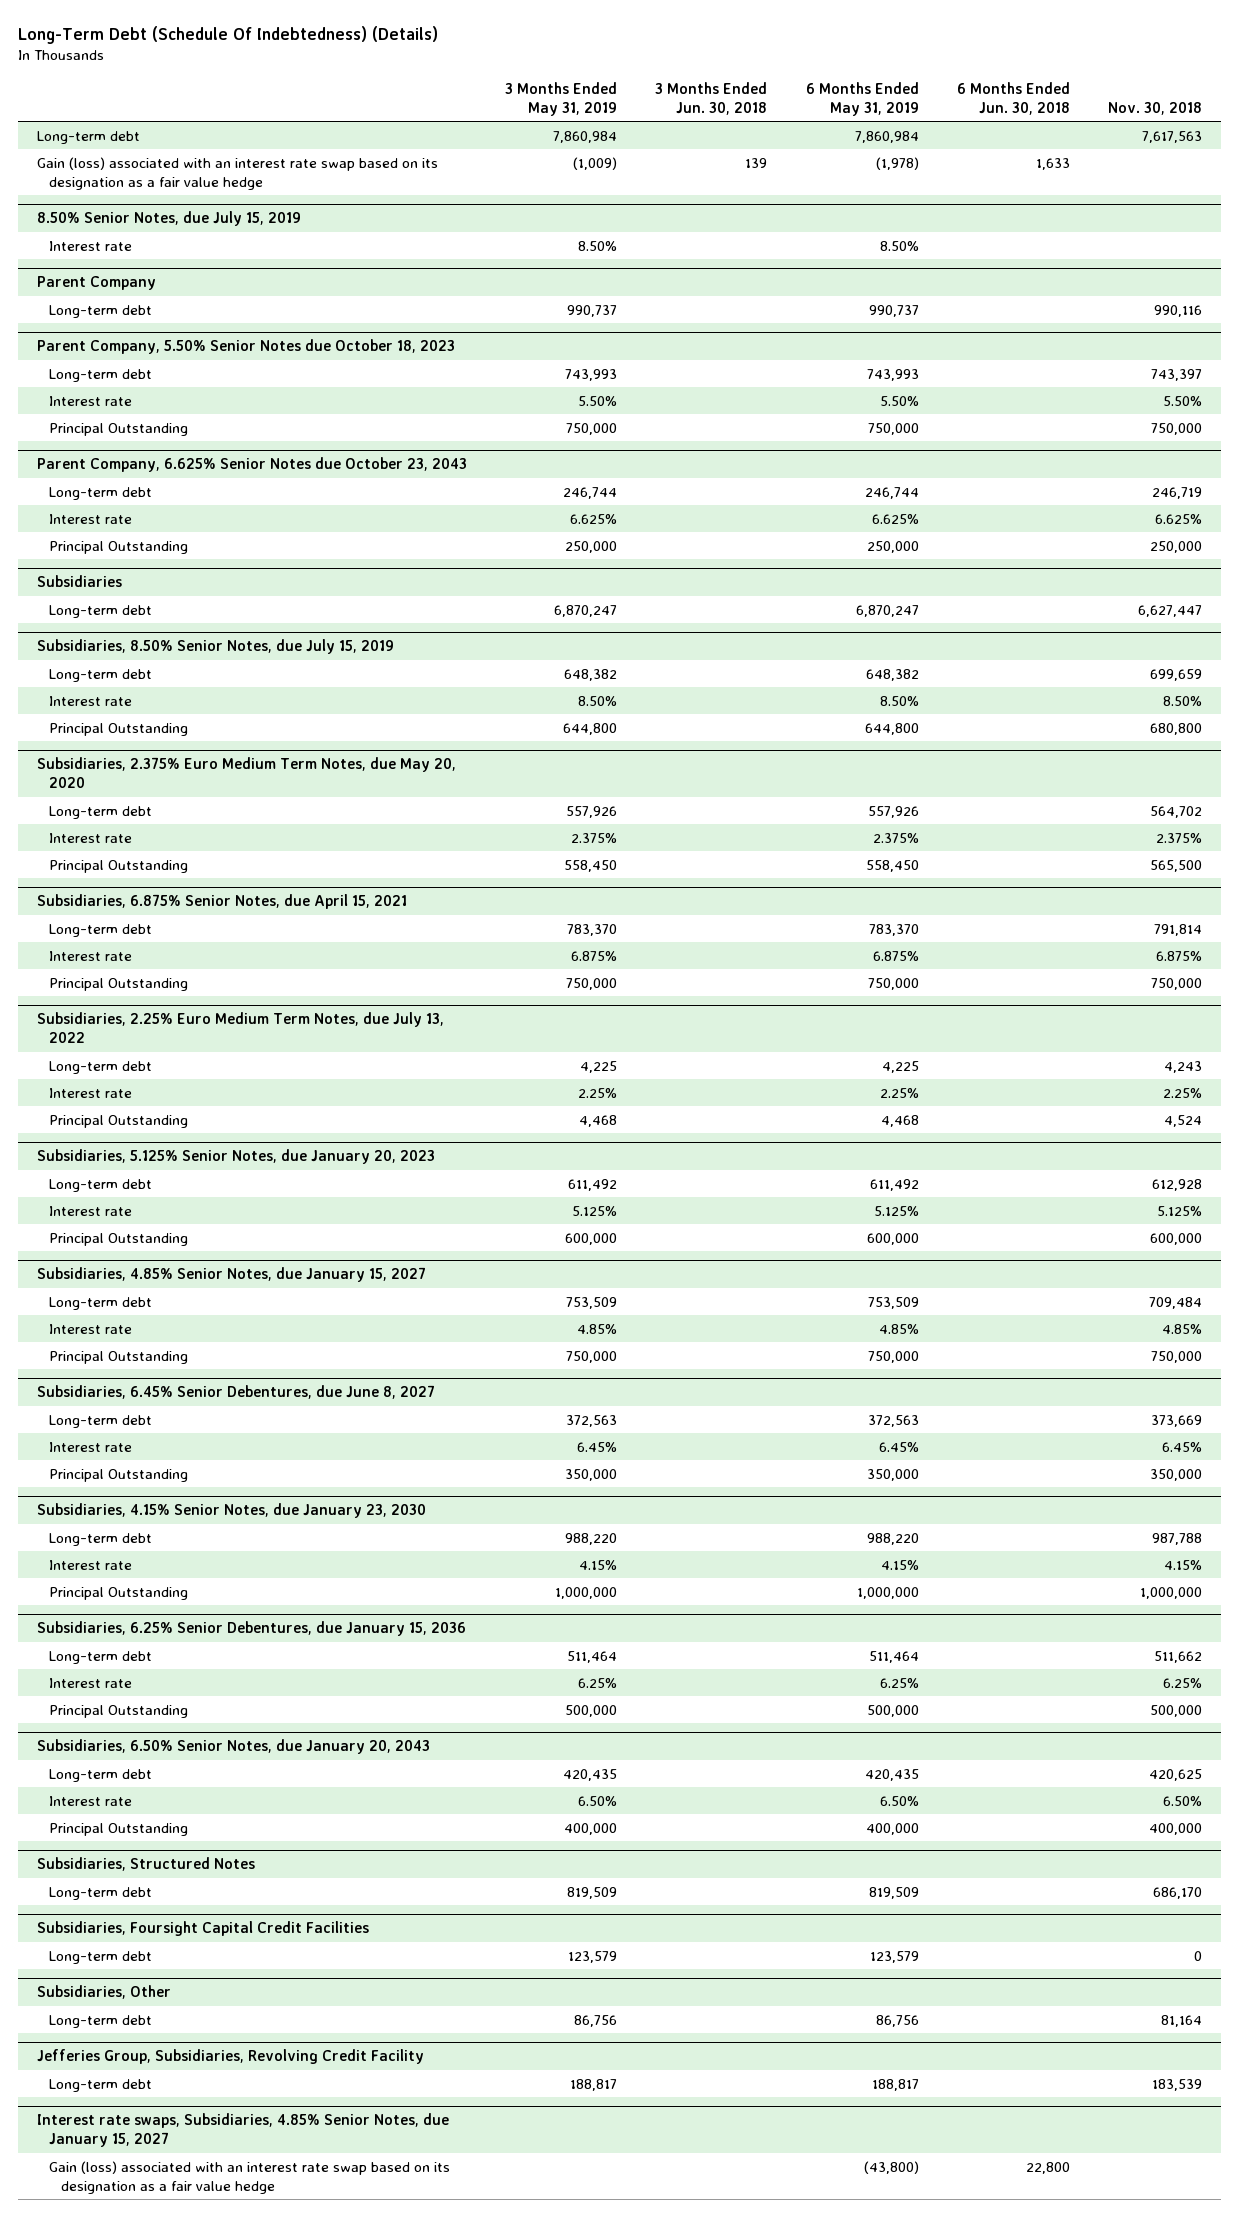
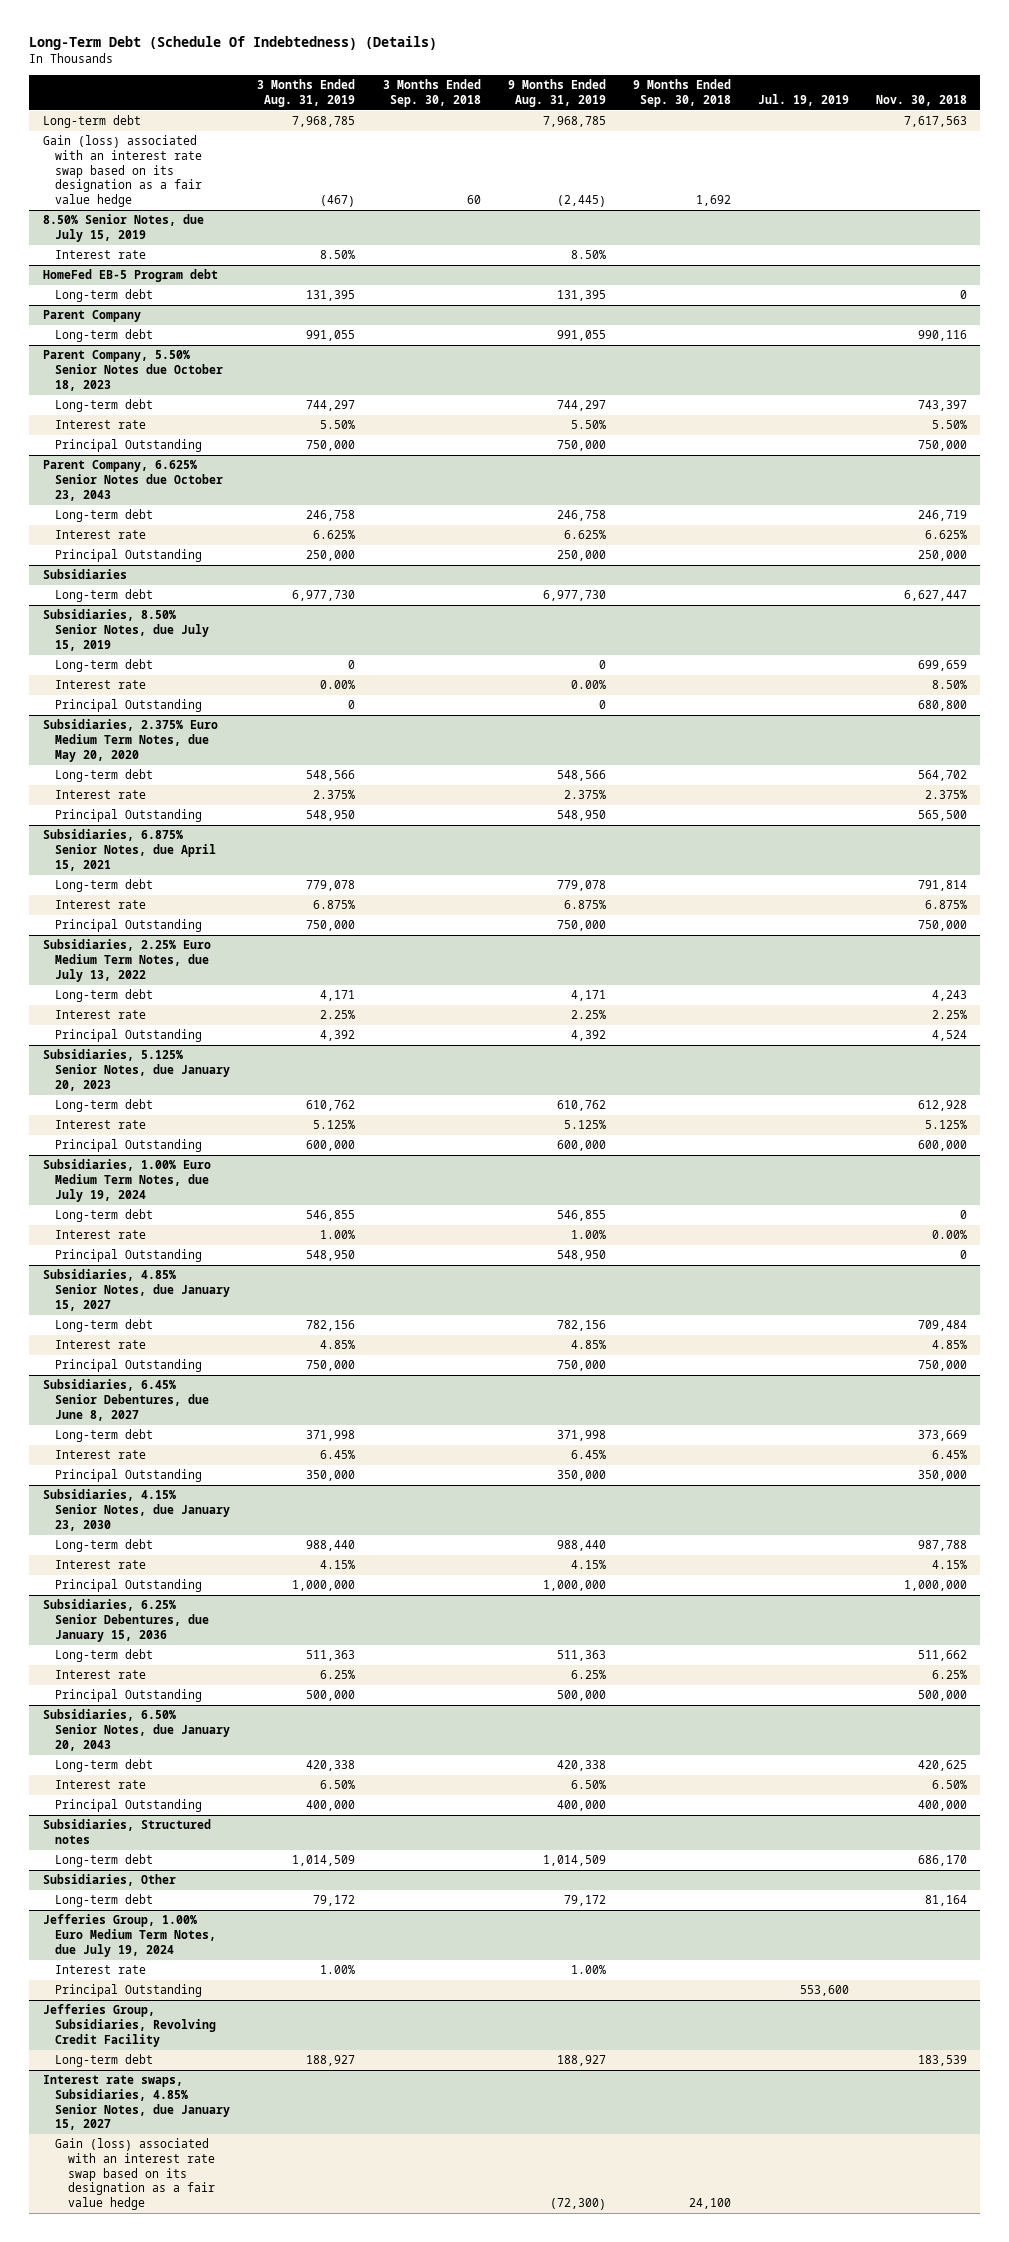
[504,81,617,116] 3 Months Ended May 31, 2019 -> none
[655,81,768,115] 3 Months Ended Jun. 30, 2018 -> none
[805,81,919,116] 6 Months Ended May 31, 2019 -> none
[956,81,1070,115] 6 Months Ended Jun. 30, 2018 -> none
none -> [257,79,356,107] 3 Months Ended Aug. 31, 2019
none -> [382,79,481,107] 3 Months Ended Sep. 30, 2018
none -> [507,79,606,107] 9 Months Ended Aug. 31, 2019
none -> [632,79,731,107] 9 Months Ended Sep. 30, 2018
none -> [757,93,849,106] Jul. 19, 2019
none -> [42,269,218,283] HomeFed EB-5 Program debt
none -> [55,289,154,303] Long-term debt
none -> [42,1159,211,1202] Subsidiaries, 1.00% Euro Medium Term Notes, due July 19, 2024
none -> [55,1209,154,1223] Long-term debt
none -> [55,1230,147,1240] Interest rate
none -> [55,1249,203,1263] Principal Outstanding
[36,1857,255,1872] Subsidiaries, Structured Notes -> [42,1819,211,1845] Subsidiaries, Structured notes
[36,1921,369,1937] Subsidiaries, Foursight Capital Credit Facilities -> none
[48,1950,152,1964] Long-term debt -> none
none -> [42,1914,217,1957] Jefferies Group, 1.00% Euro Medium Term Notes, due July 19, 2024
none -> [55,1965,147,1975] Interest rate
none -> [55,1984,203,1998] Principal Outstanding

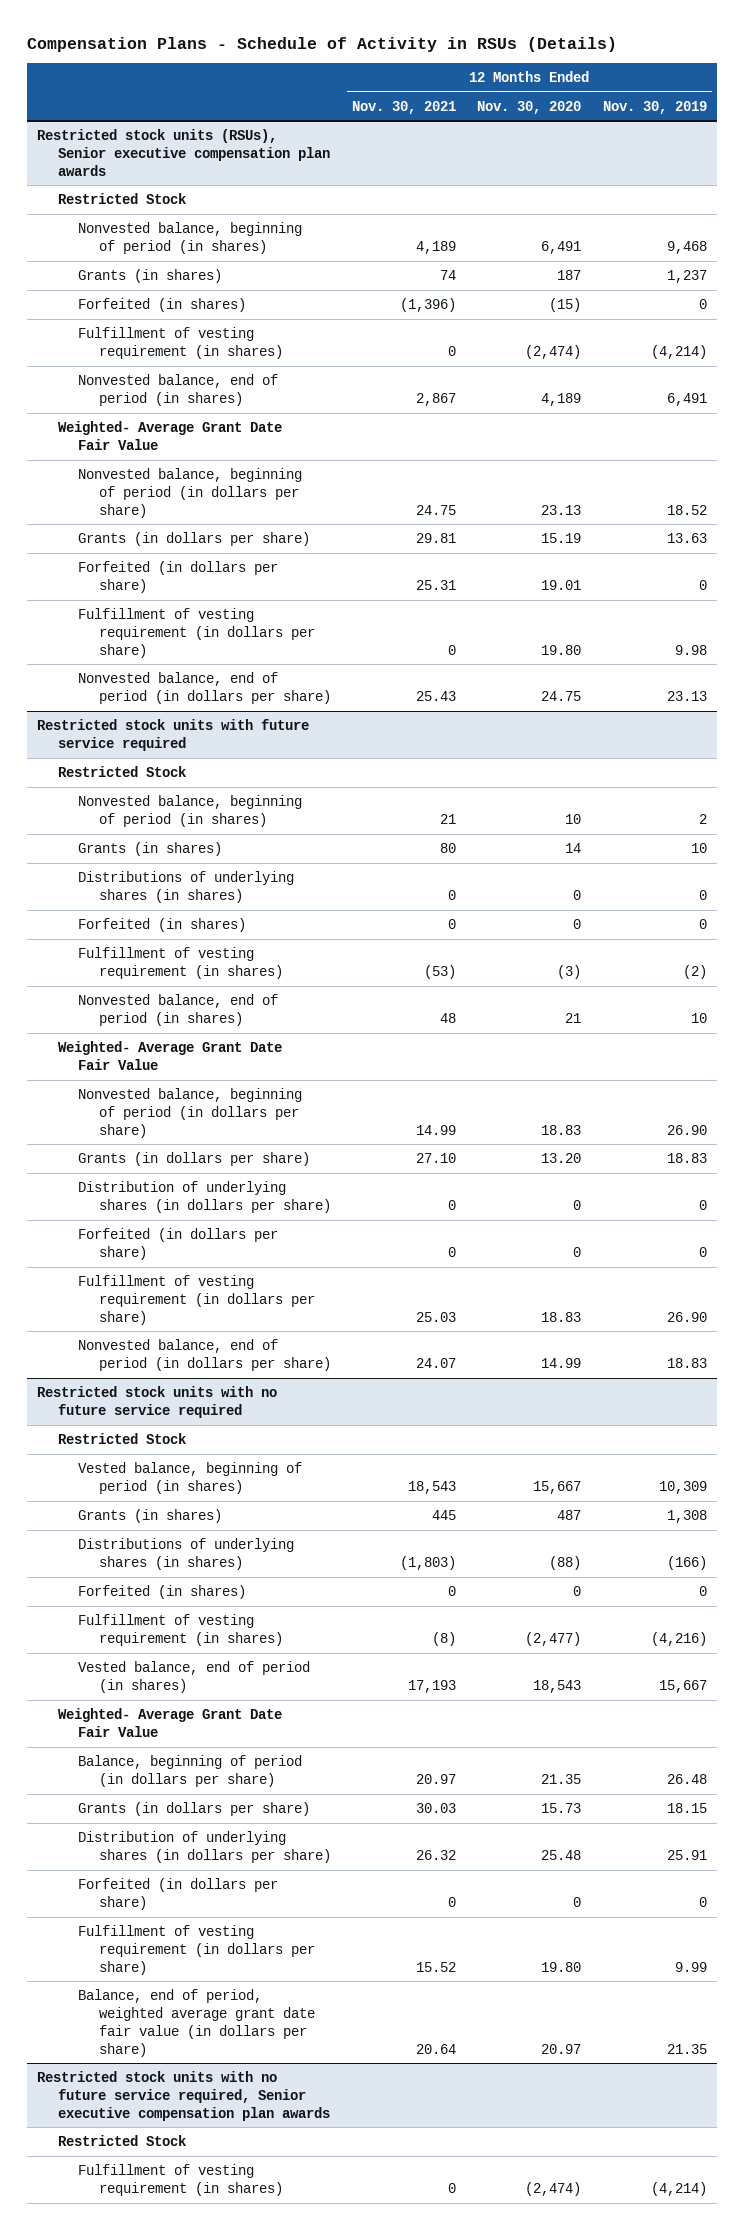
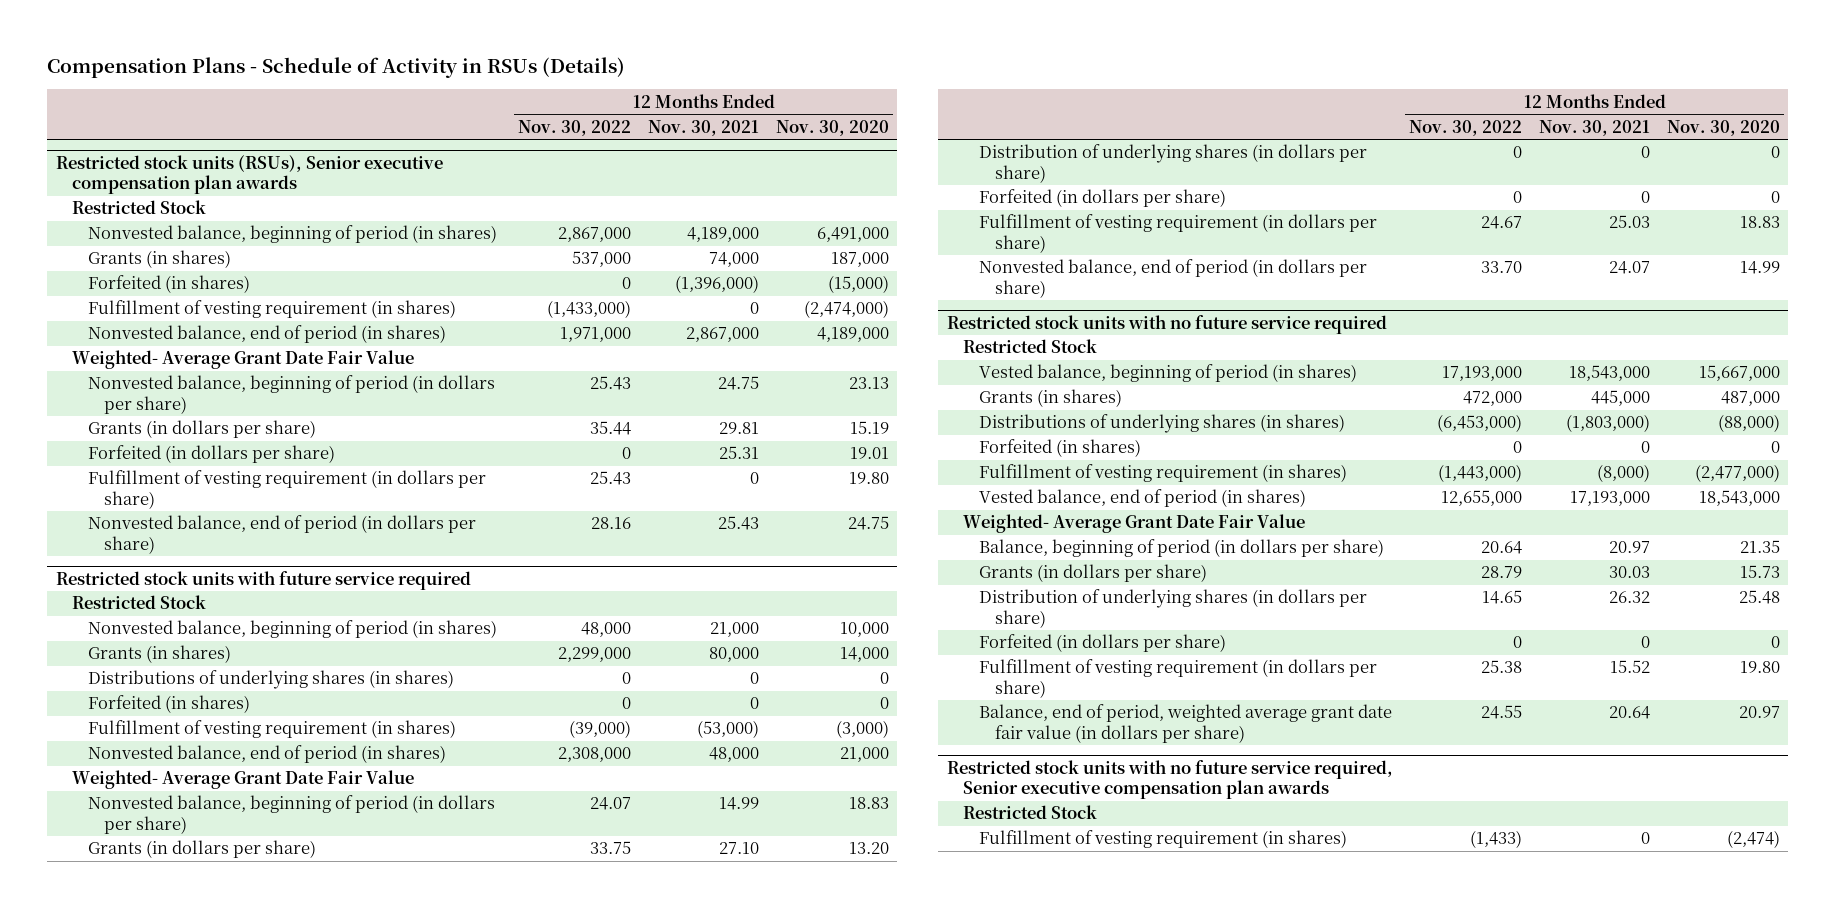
[602,100,707,114] Nov. 30, 2019 -> none
none -> [518,119,632,136] Nov. 30, 2022
[415,240,456,254] 4,189 -> [687,227,760,243] 4,189,000
[541,240,582,254] 6,491 -> [816,227,889,243] 6,491,000
[439,270,456,281] 74 -> [709,252,760,268] 74,000
[557,270,582,281] 187 -> [830,252,889,268] 187,000
[399,298,456,313] (1,396) -> [675,275,760,294] (1,396,000)
[549,298,582,313] (15) -> [827,275,889,294] (15,000)
[525,344,582,359] (2,474) -> [803,300,889,319] (2,474,000)
[415,392,456,406] 2,867 -> [686,327,760,343] 2,867,000
[541,392,582,406] 4,189 -> [816,327,889,343] 4,189,000
[439,813,456,824] 21 -> [710,622,760,638] 21,000
[565,813,582,824] 10 -> [839,622,889,638] 10,000
[439,843,456,854] 80 -> [709,647,760,663] 80,000
[565,843,582,854] 14 -> [839,647,889,663] 14,000
[423,964,456,979] (53) -> [697,720,760,739] (53,000)
[557,964,582,979] (3) -> [835,720,889,739] (3,000)
[439,1012,456,1023] 48 -> [709,747,760,763] 48,000
[565,1012,582,1023] 21 -> [839,747,889,763] 21,000
[407,1480,456,1494] 18,543 -> [1569,365,1651,382] 18,543,000
[533,1480,582,1494] 15,667 -> [1698,365,1780,382] 15,667,000
[431,1510,456,1521] 445 -> [1591,390,1651,407] 445,000
[557,1510,582,1521] 487 -> [1720,391,1780,407] 487,000
[399,1555,456,1570] (1,803) -> [1566,414,1651,433] (1,803,000)
[549,1555,582,1570] (88) -> [1717,414,1780,433] (88,000)
[431,1631,456,1646] (8) -> [1597,464,1651,483] (8,000)
[525,1631,582,1646] (2,477) -> [1694,464,1780,483] (2,477,000)
[407,1679,456,1693] 17,193 -> [1570,491,1651,507] 17,193,000
[533,1679,582,1693] 18,543 -> [1698,490,1780,507] 18,543,000

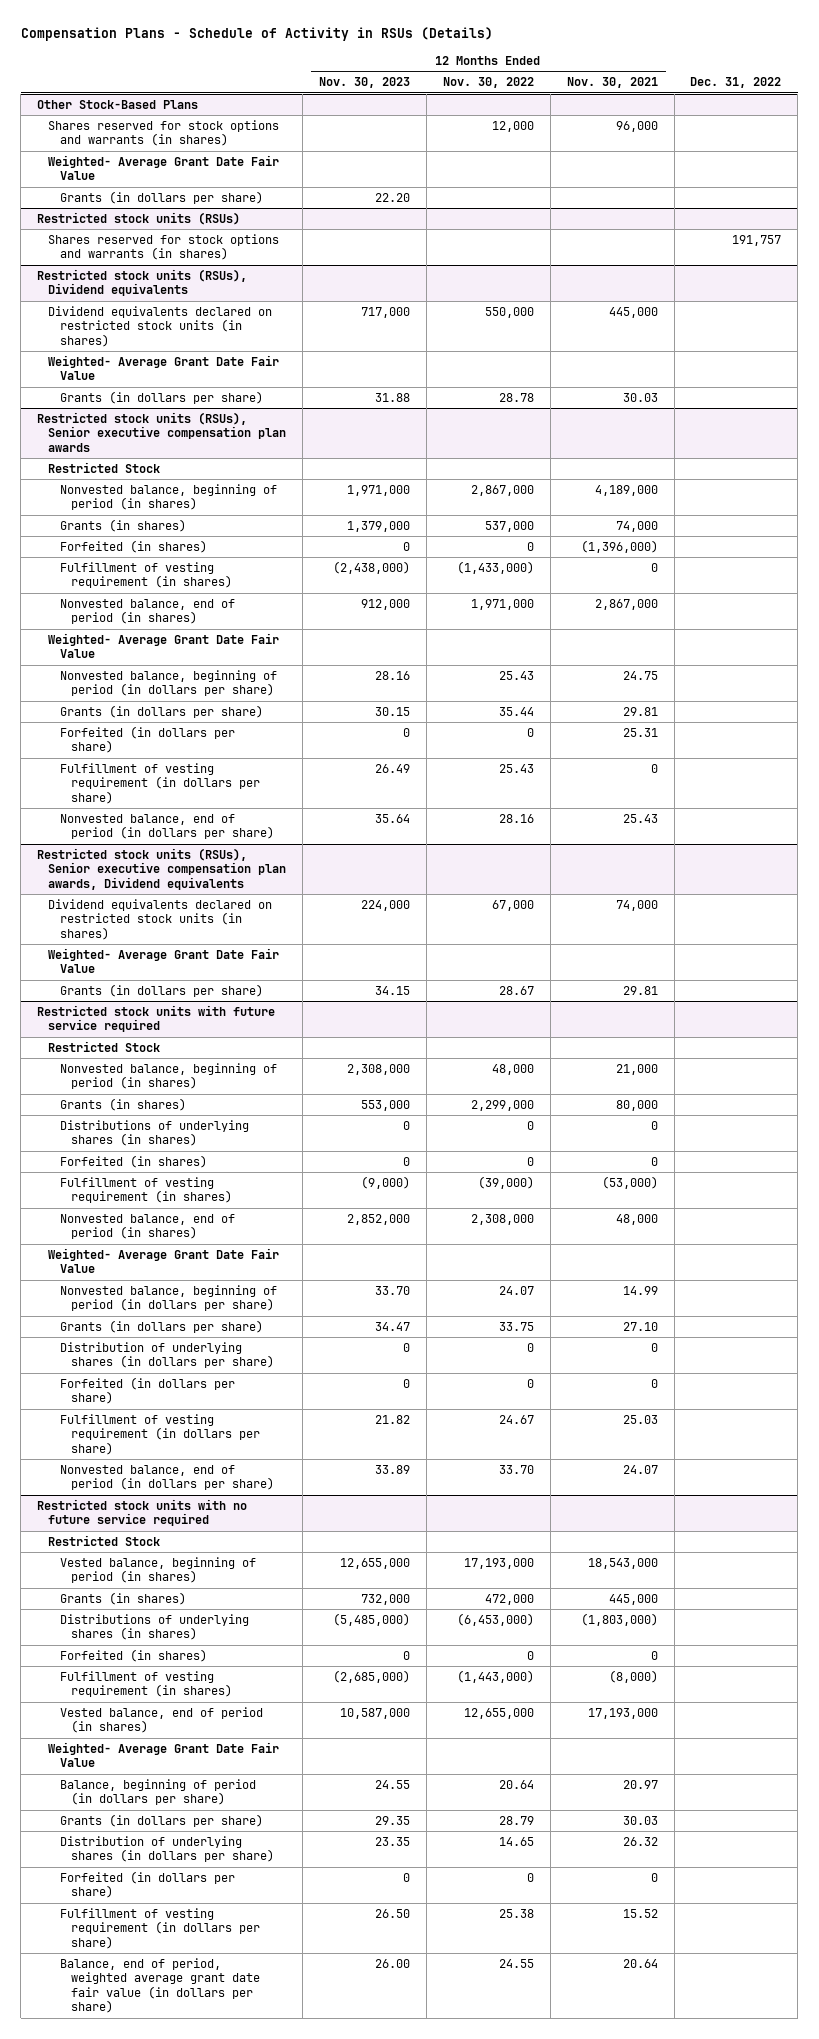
[775,119,889,136] Nov. 30, 2020 -> none
none -> [319,77,411,89] Nov. 30, 2023
none -> [690,77,782,89] Dec. 31, 2022
none -> [37,99,199,109] Other Stock-Based Plans
none -> [48,119,280,147] Shares reserved for stock options and warrants (in shares)
none -> [48,154,280,181] Weighted- Average Grant Date Fair Value
none -> [59,190,263,204] Grants (in dollars per share)
none -> [37,211,241,225] Restricted stock units (RSUs)
none -> [48,233,280,261] Shares reserved for stock options and warrants (in shares)
none -> [37,268,248,297] Restricted stock units (RSUs), Dividend equivalents
none -> [48,305,273,347] Dividend equivalents declared on restricted stock units (in shares)
none -> [48,354,280,381] Weighted- Average Grant Date Fair Value
none -> [59,390,263,404] Grants (in dollars per share)
none -> [37,847,287,890] Restricted stock units (RSUs), Senior executive compensation plan awards, Dividend equivalents
none -> [48,898,273,940] Dividend equivalents declared on restricted stock units (in shares)
none -> [48,947,280,974] Weighted- Average Grant Date Fair Value
none -> [59,983,263,997] Grants (in dollars per share)
[946,759,1393,800] Restricted stock units with no future service required, Senior executive compensation plan awards -> none
[962,805,1097,820] Restricted Stock -> none
[978,830,1347,849] Fulfillment of vesting requirement (in shares) -> none

